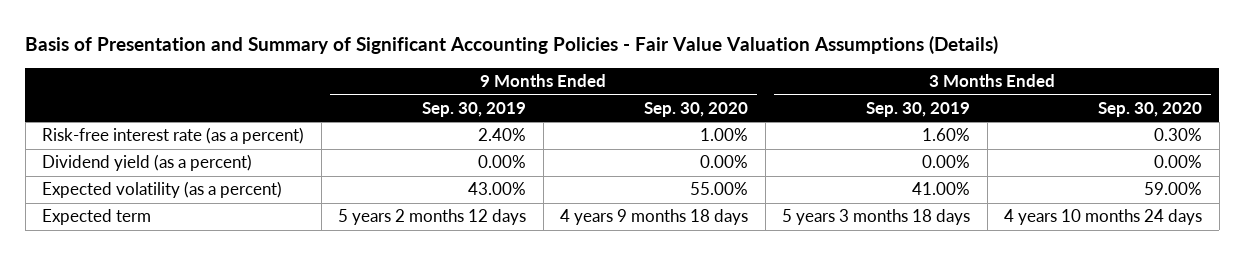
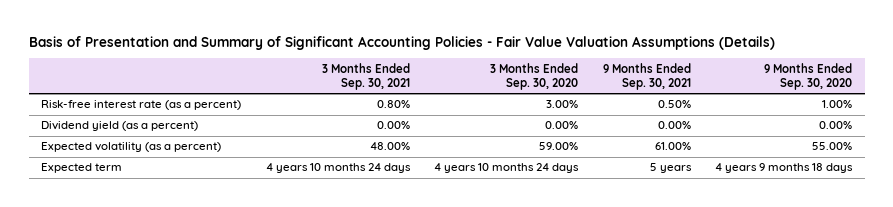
[422,101,527,117] Sep. 30, 2019 -> none
[866,101,971,117] Sep. 30, 2019 -> none
none -> [321,62,410,91] 3 Months Ended Sep. 30, 2021
none -> [602,62,691,91] 9 Months Ended Sep. 30, 2021
[1154,128,1203,142] 0.30% -> [546,100,579,109] 3.00%

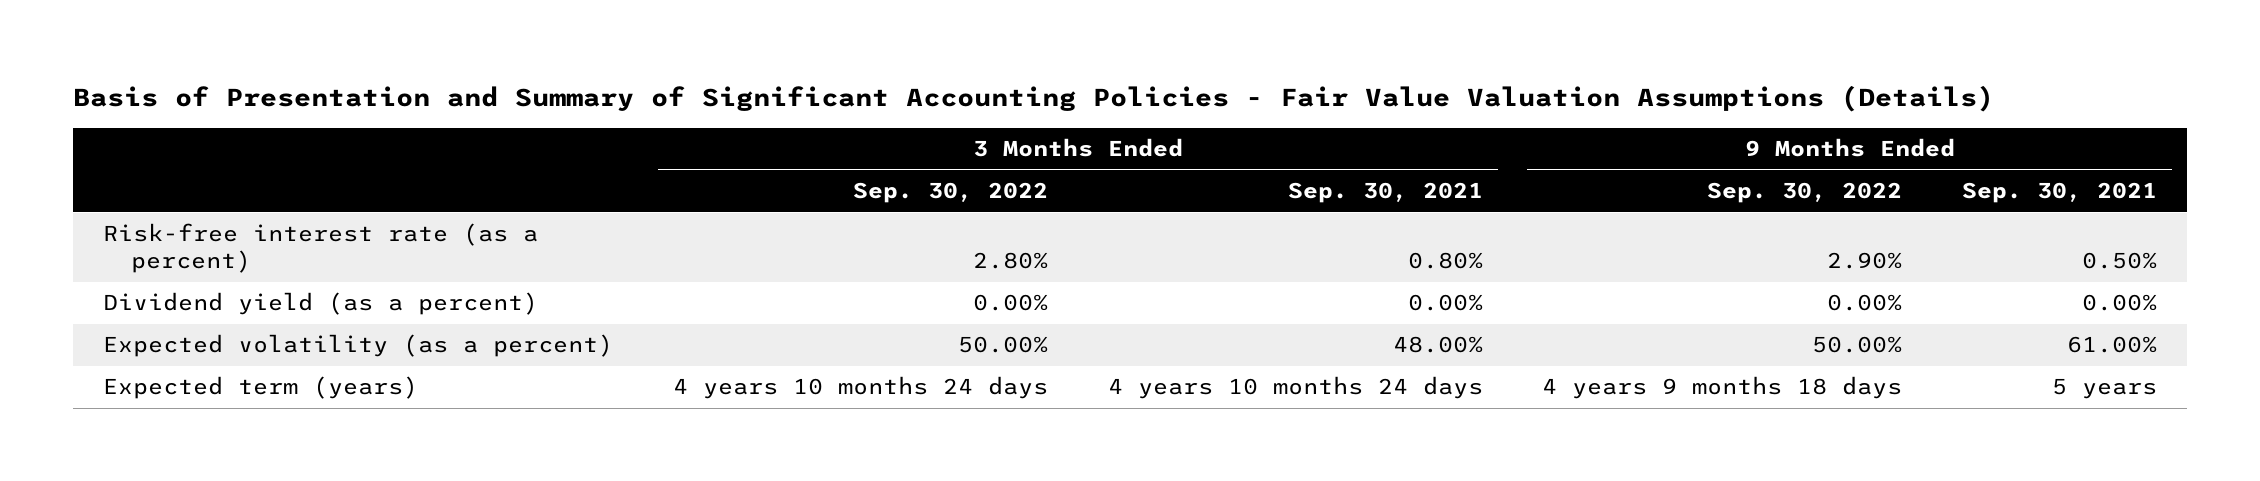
[490,62,579,91] 3 Months Ended Sep. 30, 2020 -> none
[764,62,853,91] 9 Months Ended Sep. 30, 2020 -> none
none -> [853,182,1049,204] Sep. 30, 2022
none -> [1707,182,1903,204] Sep. 30, 2022
[40,163,122,174] Expected term -> [103,376,419,400] Expected term (years)

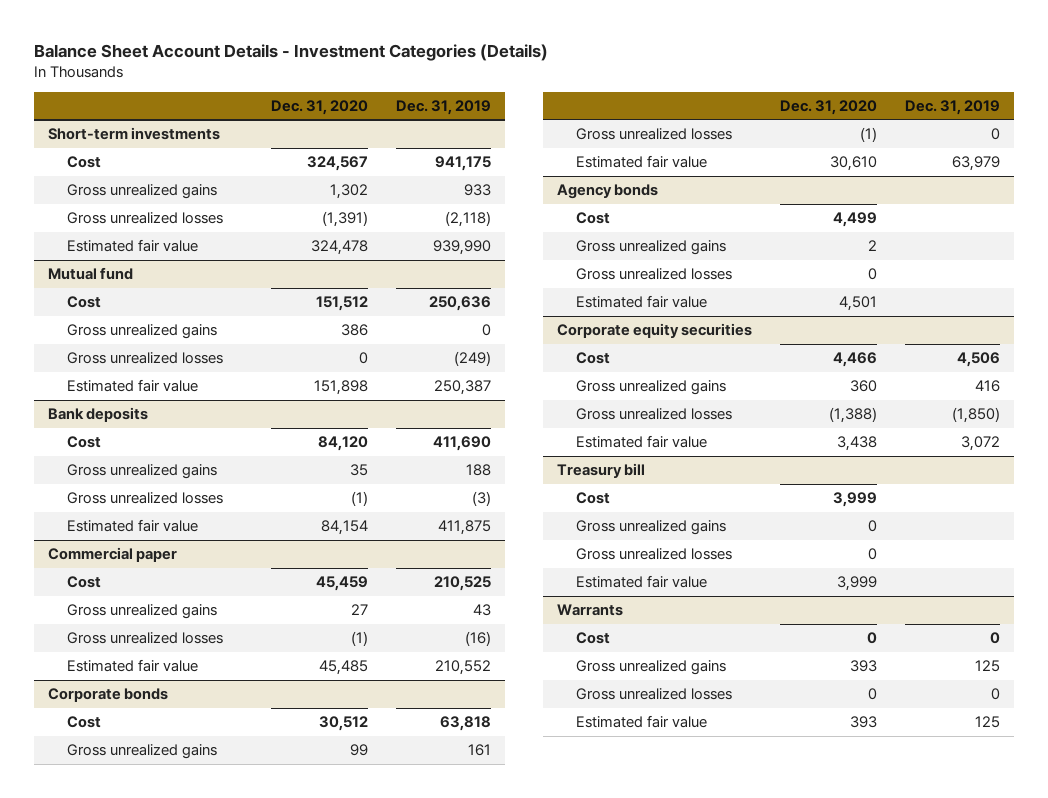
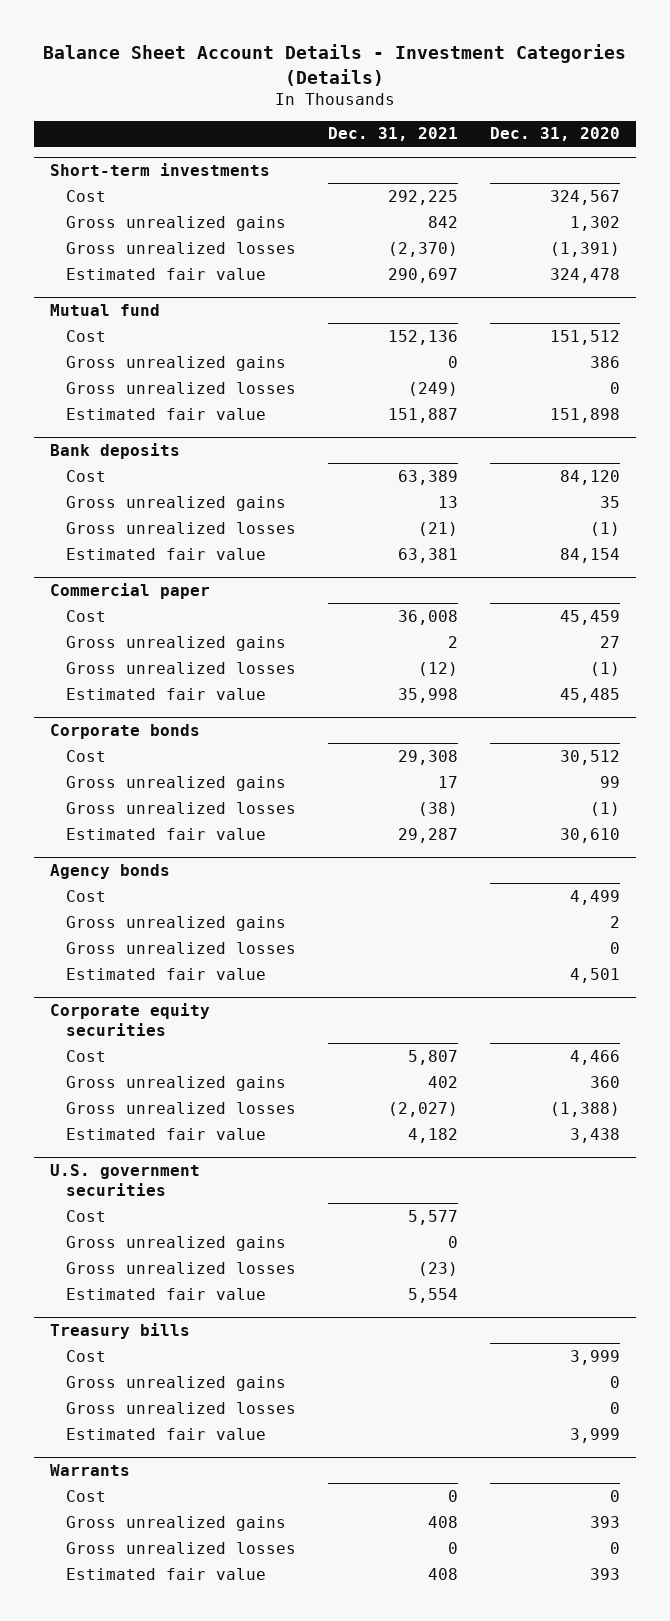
[396,99,492,115] Dec. 31, 2019 -> none
none -> [327,127,458,142] Dec. 31, 2021
none -> [50,1163,201,1197] U.S. government securities
none -> [65,1209,106,1222] Cost
none -> [65,1235,286,1251] Gross unrealized gains
none -> [65,1261,296,1274] Gross unrealized losses
none -> [65,1287,266,1300] Estimated fair value
[556,463,645,479] Treasury bill -> [50,1322,191,1339] Treasury bills

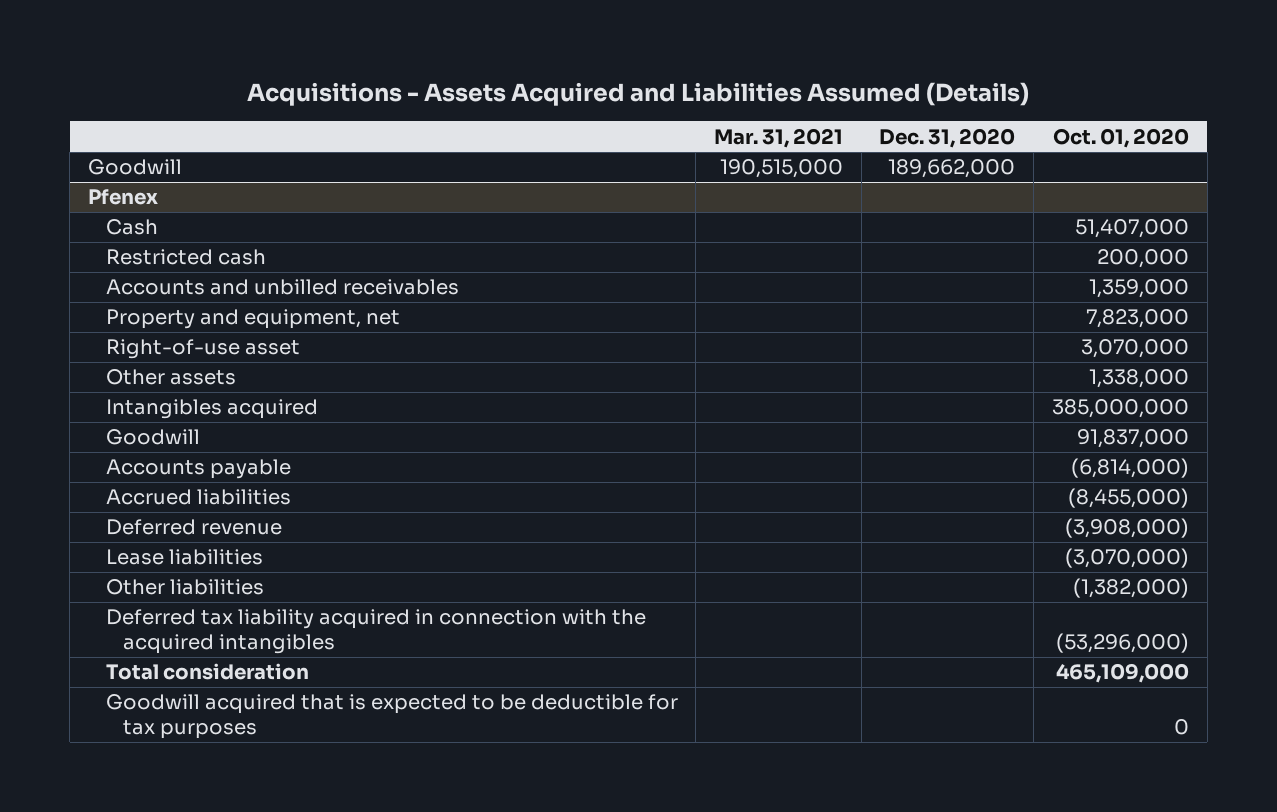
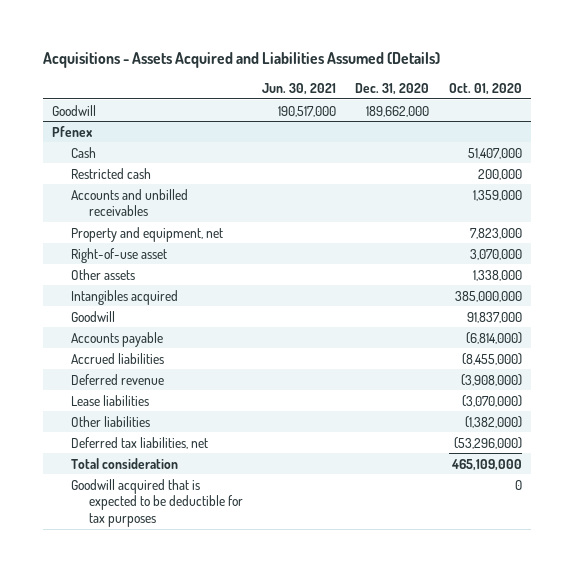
[713,127,843,148] Mar. 31, 2021 -> none
none -> [262,83,337,96] Jun. 30, 2021
[105,609,646,654] Deferred tax liability acquired in connection with the acquired intangibles -> [70,436,208,449] Deferred tax liabilities, net

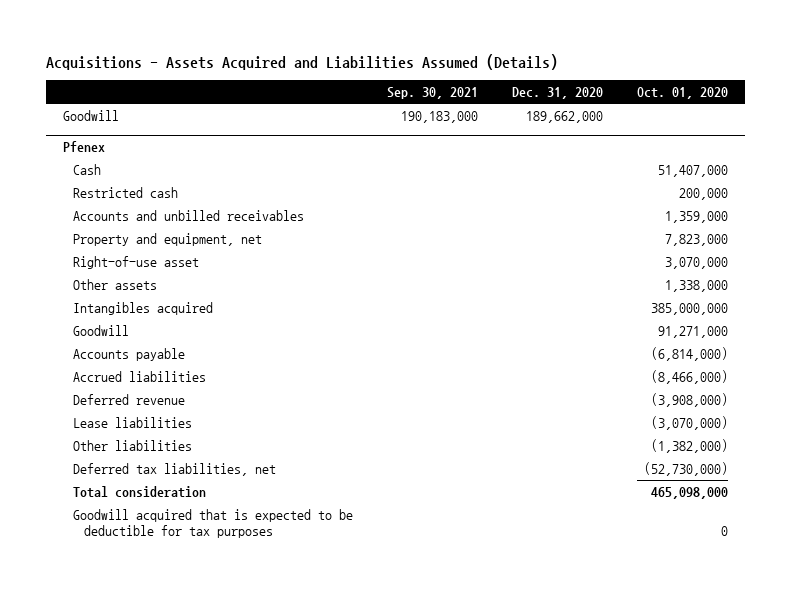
[262,83,337,96] Jun. 30, 2021 -> none
none -> [387,86,479,99] Sep. 30, 2021
[466,311,522,323] 91,837,000 -> [657,325,728,338] 91,271,000
[461,352,522,365] (8,455,000) -> [650,369,728,384] (8,466,000)
[453,436,522,449] (53,296,000) -> [643,461,728,476] (52,730,000)
[450,458,522,471] 465,109,000 -> [650,486,728,499] 465,098,000

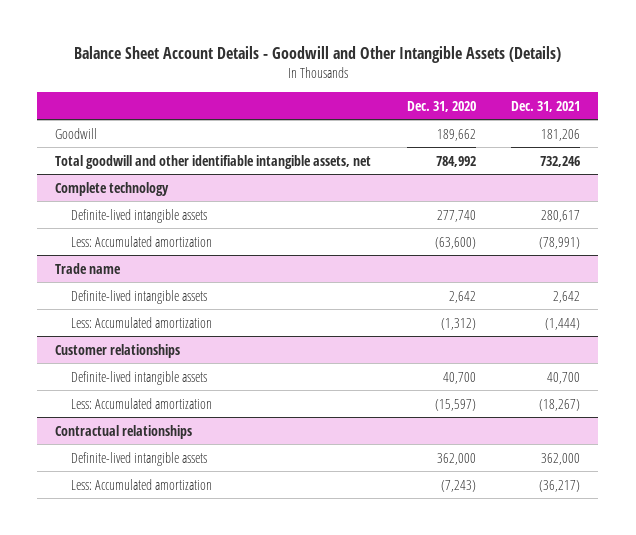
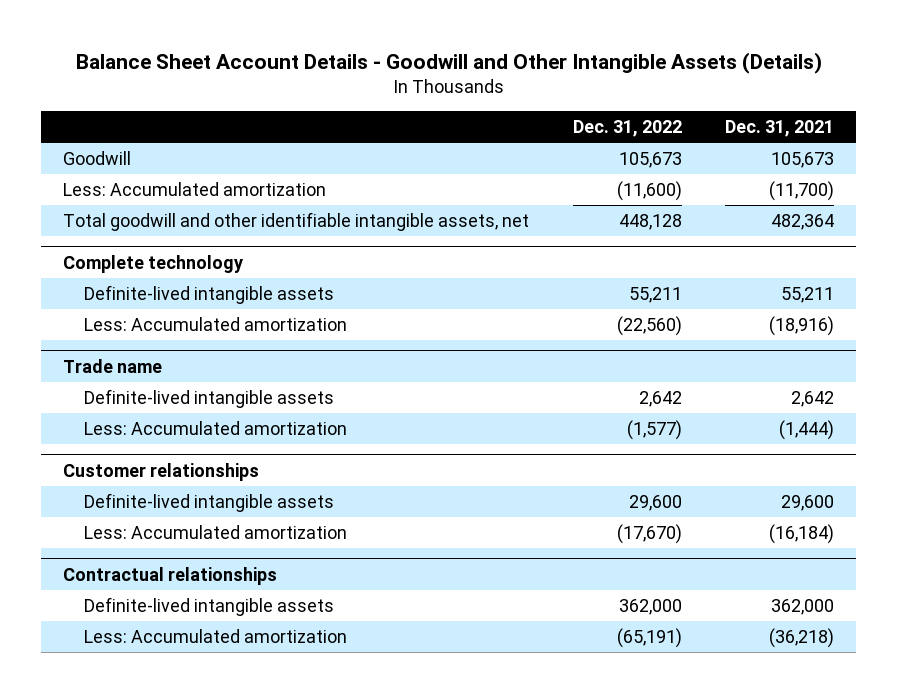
[406,100,476,112] Dec. 31, 2020 -> none
none -> [572,120,682,138] Dec. 31, 2022
[541,128,581,141] 181,206 -> [771,151,835,168] 105,673
none -> [62,181,326,196] Less: Accumulated amortization
[540,155,581,167] 732,246 -> [771,213,835,230] 482,364
[541,209,581,222] 280,617 -> [781,286,835,303] 55,211
[539,236,581,249] (78,991) -> [769,315,835,336] (18,916)
[547,371,581,384] 40,700 -> [781,494,835,511] 29,600
[539,398,581,411] (18,267) -> [769,523,835,544] (16,184)
[539,479,581,492] (36,217) -> [769,627,835,648] (36,218)

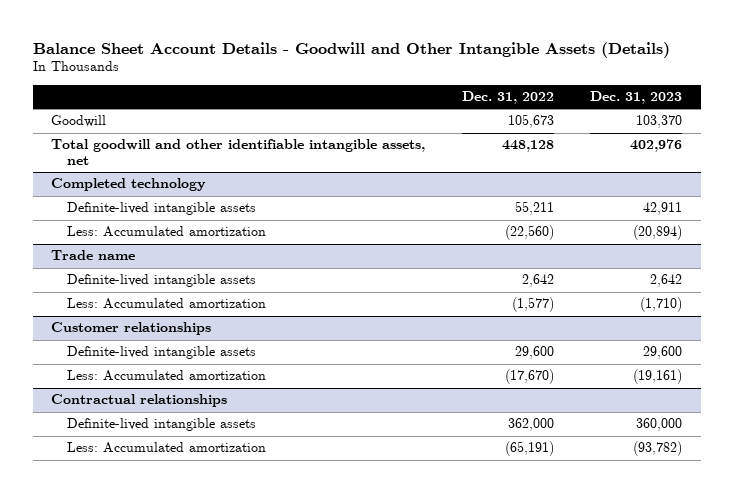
[725,120,835,138] Dec. 31, 2021 -> none
none -> [590,91,683,105] Dec. 31, 2023
[62,181,326,196] Less: Accumulated amortization -> none
[62,254,243,273] Complete technology -> [51,178,207,192] Completed technology

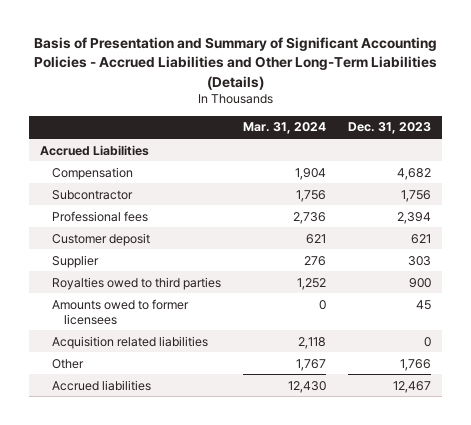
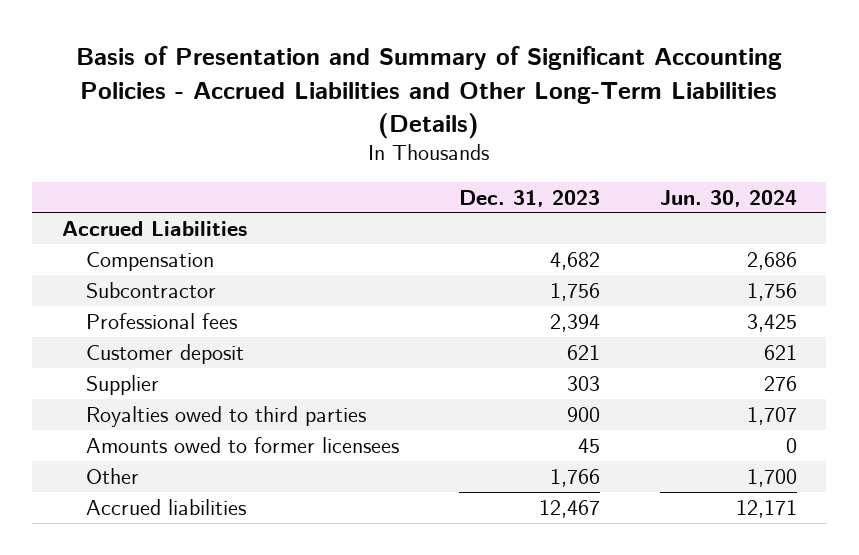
[243,122,327,135] Mar. 31, 2024 -> none
none -> [659,189,797,207] Jun. 30, 2024
[52,335,209,349] Acquisition related liabilities -> none

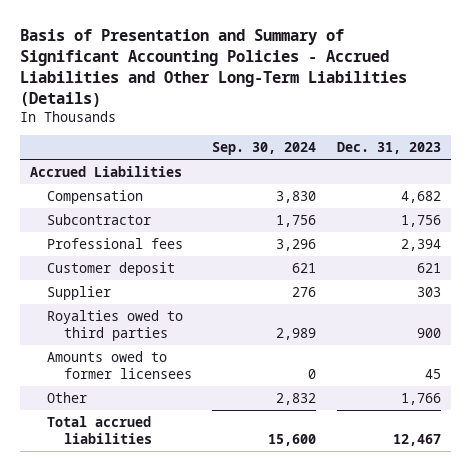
[659,189,797,207] Jun. 30, 2024 -> none
none -> [212,142,317,156] Sep. 30, 2024
[85,498,246,515] Accrued liabilities -> [47,415,152,445] Total accrued liabilities

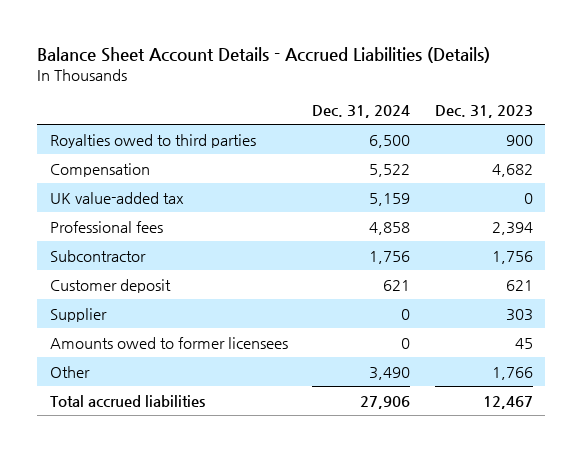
[20,28,408,107] Basis of Presentation and Summary of Significant Accounting Policies - Accrued Liabilities and Other Long-Term Liabilities (Details) -> [37,47,491,64] Balance Sheet Account Details - Accrued Liabilities (Details)
[212,142,317,156] Sep. 30, 2024 -> none
none -> [312,104,411,118] Dec. 31, 2024
[30,165,183,177] Accrued Liabilities -> none
[47,309,184,342] Royalties owed to third parties -> [49,133,256,148] Royalties owed to third parties
none -> [49,191,184,204] UK value-added tax
[47,213,152,225] Subcontractor -> [49,249,146,262] Subcontractor

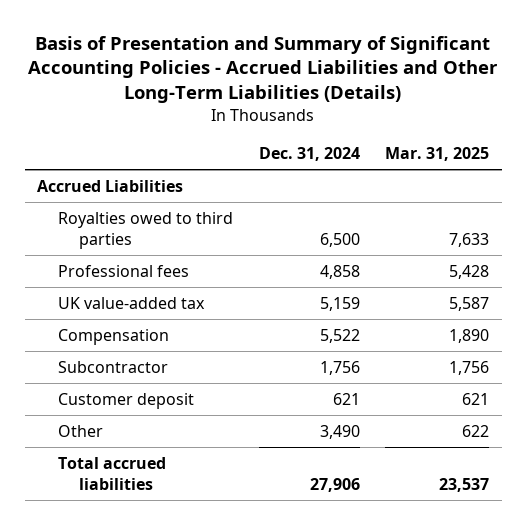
[37,47,491,64] Balance Sheet Account Details - Accrued Liabilities (Details) -> [28,35,499,104] Basis of Presentation and Summary of Significant Accounting Policies - Accrued Liabilities and Other Long-Term Liabilities (Details)
[434,104,533,118] Dec. 31, 2023 -> none
none -> [385,147,490,162] Mar. 31, 2025
none -> [37,179,184,192] Accrued Liabilities
[49,191,184,204] UK value-added tax -> [57,296,205,309] UK value-added tax
[49,162,150,177] Compensation -> [57,328,169,345] Compensation
[49,307,107,322] Supplier -> none
[49,336,288,349] Amounts owed to former licensees -> none

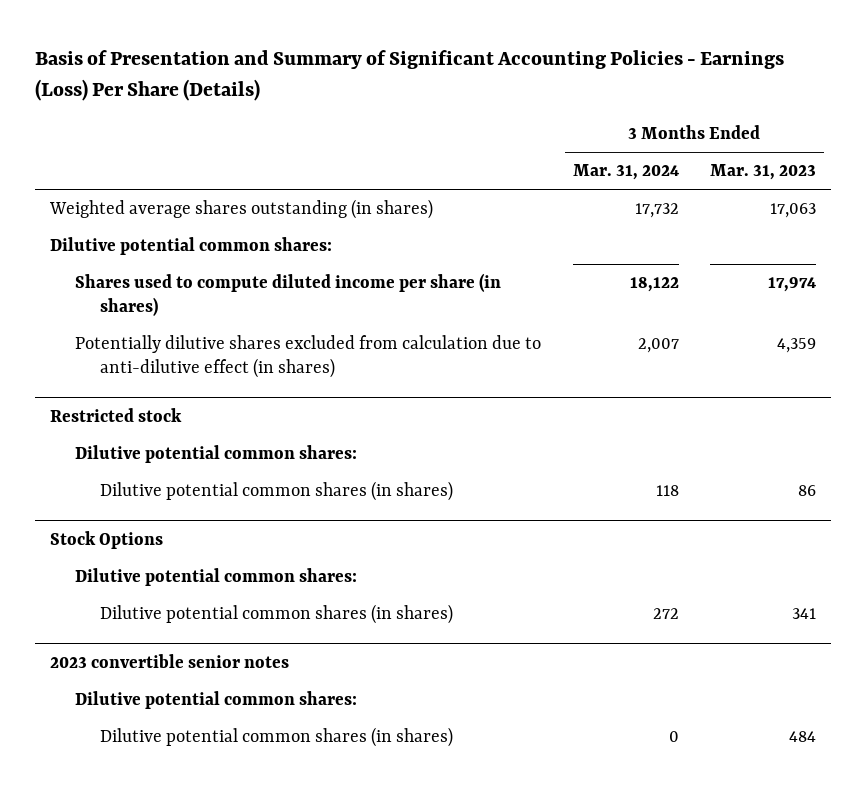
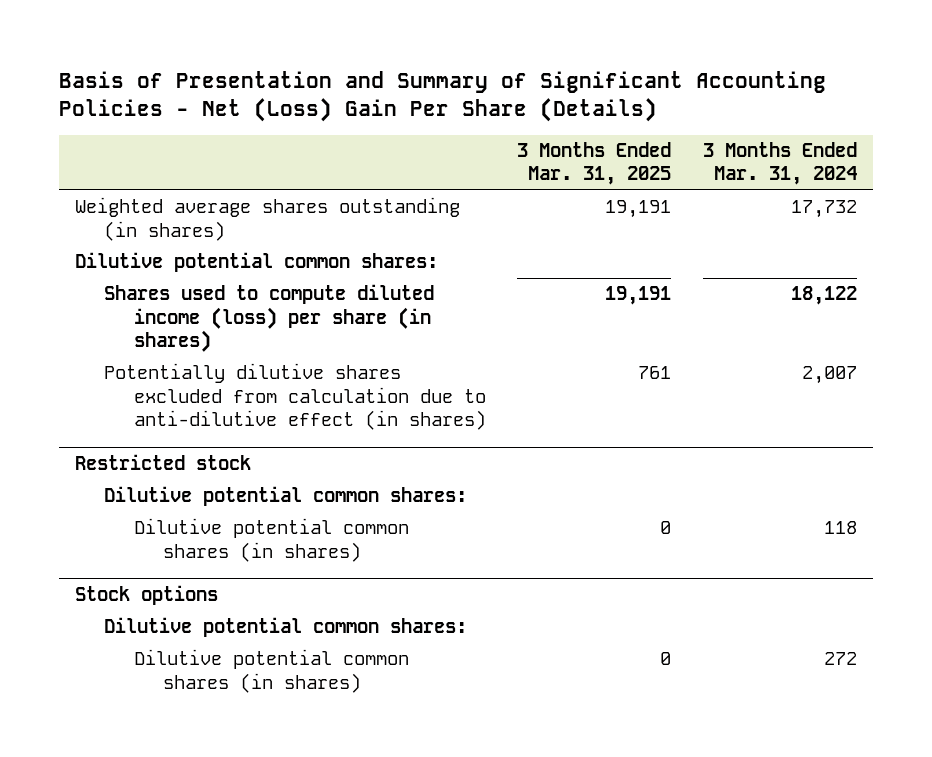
[34,50,784,101] Basis of Presentation and Summary of Significant Accounting Policies - Earnings (Loss) Per Share (Details) -> [59,70,827,123] Basis of Presentation and Summary of Significant Accounting Policies - Net (Loss) Gain Per Share (Details)
[709,164,816,181] Mar. 31, 2023 -> none
none -> [517,141,672,186] 3 Months Ended Mar. 31, 2025
[75,273,502,316] Shares used to compute diluted income per share (in shares) -> [104,284,435,353] Shares used to compute diluted income (loss) per share (in shares)
[50,530,164,549] Stock Options -> [75,585,219,606] Stock options
[50,653,290,668] 2023 convertible senior notes -> none
[75,691,358,710] Dilutive potential common shares: -> none
[100,727,454,748] Dilutive potential common shares (in shares) -> none

